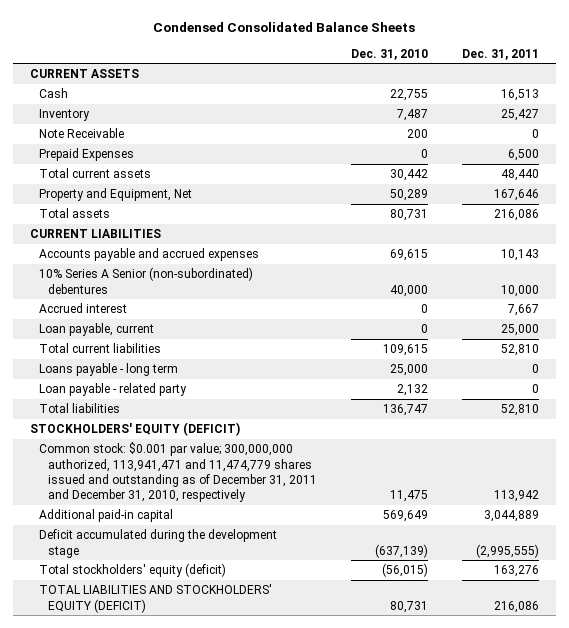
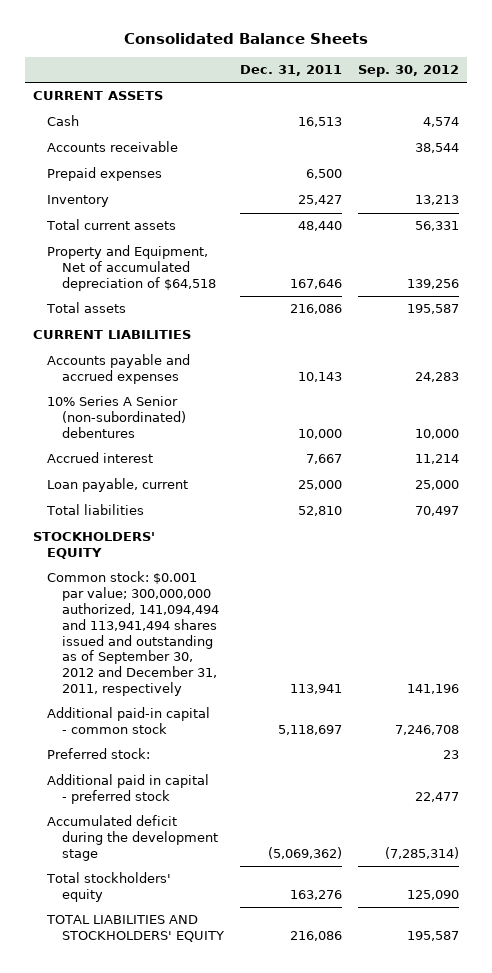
[153,21,416,32] Condensed Consolidated Balance Sheets -> [124,33,369,45] Consolidated Balance Sheets
[350,48,428,60] Dec. 31, 2010 -> none
none -> [358,65,460,78] Sep. 30, 2012
none -> [47,141,179,153] Accounts receivable
none -> [47,167,163,182] Prepaid expenses
[38,128,124,139] Note Receivable -> none
[38,148,134,162] Prepaid Expenses -> none
[38,188,192,202] Property and Equipment, Net -> [47,245,216,291] Property and Equipment, Net of accumulated depreciation of $64,518
[38,343,161,354] Total current liabilities -> none
[38,363,178,377] Loans payable - long term -> none
[38,383,187,397] Loan payable - related party -> none
[30,422,241,437] STOCKHOLDERS' EQUITY (DEFICIT) -> [32,532,155,560] STOCKHOLDERS' EQUITY
[38,442,317,503] Common stock: $0.001 par value; 300,000,000 authorized, 113,941,471 and 11,474,779 shares issued and outstanding as of December 31, 2011 and December 31, 2010, respectively -> [47,571,219,696] Common stock: $0.001 par value; 300,000,000 authorized, 141,094,494 and 113,941,494 shares issued and outstanding as of September 30, 2012 and December 31, 2011, respectively
[493,490,539,503] 113,942 -> [289,683,342,694] 113,941
[38,509,173,523] Additional paid-in capital -> [47,707,211,735] Additional paid-in capital - common stock
[483,510,539,523] 3,044,889 -> [277,725,342,736] 5,118,697
none -> [47,748,151,760] Preferred stock:
none -> [47,774,210,805] Additional paid in capital - preferred stock
[38,529,277,558] Deficit accumulated during the development stage -> [47,815,218,861] Accumulated deficit during the development stage
[475,543,539,558] (2,995,555) -> [267,846,342,859] (5,069,362)
[38,563,226,578] Total stockholders' equity (deficit) -> [46,872,172,903] Total stockholders' equity
[38,584,272,613] TOTAL LIABILITIES AND STOCKHOLDERS' EQUITY (DEFICIT) -> [46,915,224,943] TOTAL LIABILITIES AND STOCKHOLDERS' EQUITY

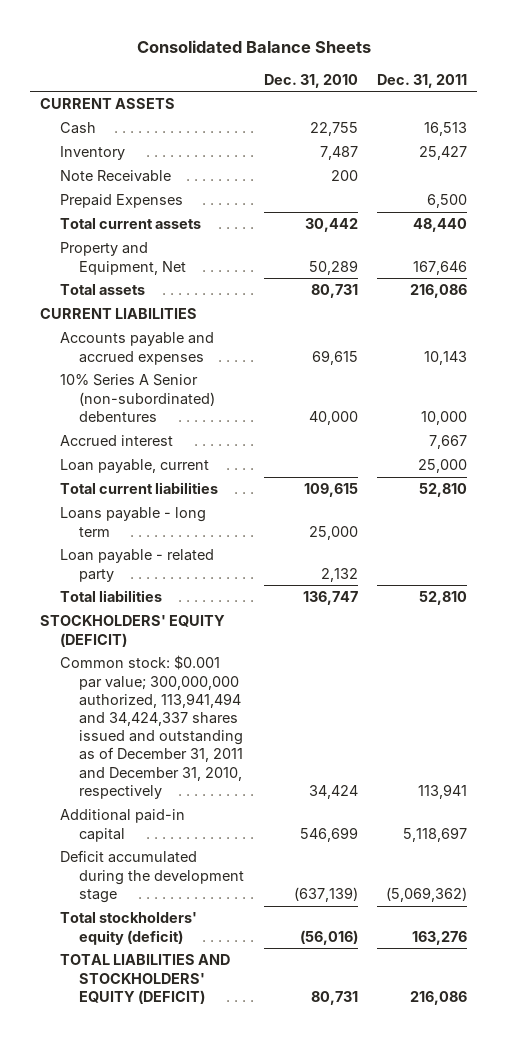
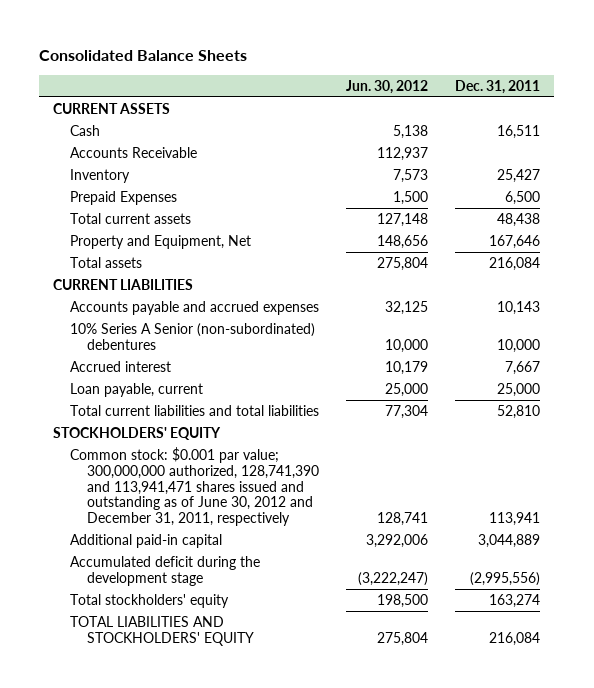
[263,73,358,88] Dec. 31, 2010 -> none
none -> [346,79,429,94] Jun. 30, 2012
[424,122,468,137] 16,513 -> [497,124,541,139] 16,511
none -> [69,146,197,158] Accounts Receivable
[59,170,171,183] Note Receivable -> none
[413,218,468,233] 48,440 -> [497,212,541,227] 48,438
[410,284,468,299] 216,086 -> [489,256,541,271] 216,084
[59,507,206,537] Loans payable - long term -> none
[59,549,214,582] Loan payable - related party -> none
[59,590,162,603] Total liabilities -> none
[59,482,218,495] Total current liabilities -> [69,404,319,416] Total current liabilities and total liabilities
[40,615,226,647] STOCKHOLDERS' EQUITY (DEFICIT) -> [53,426,222,440] STOCKHOLDERS' EQUITY
[59,655,244,799] Common stock: $0.001 par value; 300,000,000 authorized, 113,941,494 and 34,424,337 shares issued and outstanding as of December 31, 2011 and December 31, 2010, respectively -> [69,446,319,527] Common stock: $0.001 par value; 300,000,000 authorized, 128,741,390 and 113,941,471 shares issued and outstanding as of June 30, 2012 and December 31, 2011, respectively
[403,826,468,842] 5,118,697 -> [478,533,541,548] 3,044,889
[59,850,245,903] Deficit accumulated during the development stage -> [69,555,260,586] Accumulated deficit during the development stage
[386,886,468,902] (5,069,362) -> [470,571,541,586] (2,995,556)
[59,912,197,945] Total stockholders' equity (deficit) -> [69,593,229,608] Total stockholders' equity
[412,930,468,945] 163,276 -> [489,593,541,608] 163,274
[59,954,230,1004] TOTAL LIABILITIES AND STOCKHOLDERS' EQUITY (DEFICIT) -> [69,615,254,646] TOTAL LIABILITIES AND STOCKHOLDERS' EQUITY
[410,990,468,1005] 216,086 -> [489,631,541,646] 216,084

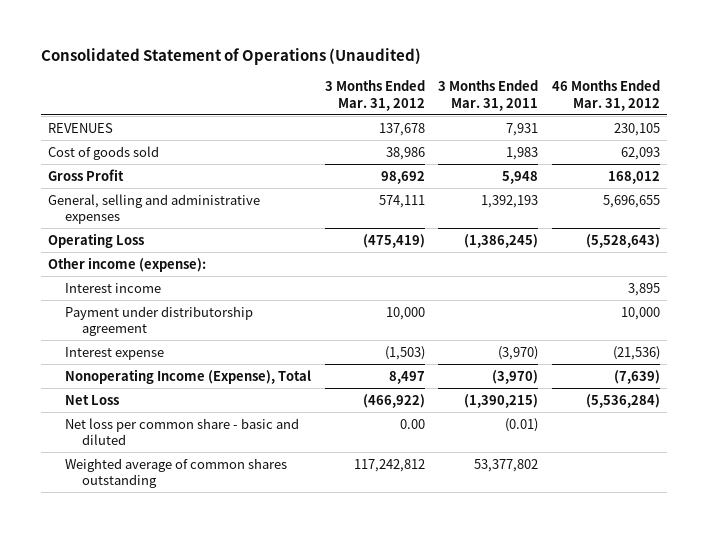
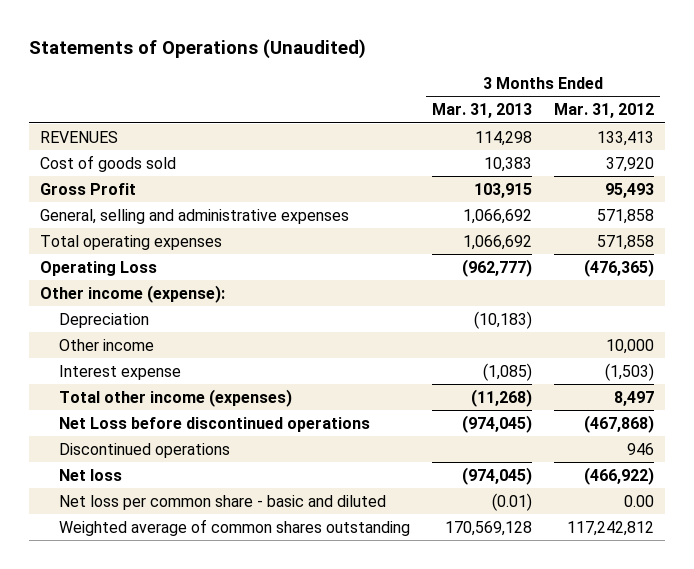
[40,48,421,66] Consolidated Statement of Operations (Unaudited) -> [29,38,367,59] Statements of Operations (Unaudited)
[438,80,539,111] 3 Months Ended Mar. 31, 2011 -> none
[551,80,660,111] 46 Months Ended Mar. 31, 2012 -> none
none -> [431,102,532,118] Mar. 31, 2013
[378,122,425,136] 137,678 -> [597,130,655,146] 133,413
[385,146,425,160] 38,986 -> [606,156,655,172] 37,920
[380,170,425,184] 98,692 -> [605,182,655,198] 95,493
[378,194,425,208] 574,111 -> [597,208,655,224] 571,858
none -> [40,234,223,250] Total operating expenses
[362,233,425,248] (475,419) -> [584,258,655,277] (476,365)
[65,282,162,293] Interest income -> none
[65,305,254,337] Payment under distributorship agreement -> none
none -> [58,312,149,328] Depreciation
none -> [58,338,154,351] Other income
[65,368,312,384] Nonoperating Income (Expense), Total -> [58,388,292,407] Total other income (expenses)
none -> [58,416,370,432] Net Loss before discontinued operations
none -> [58,442,230,458] Discontinued operations
[65,394,120,405] Net Loss -> [58,468,122,481] Net loss

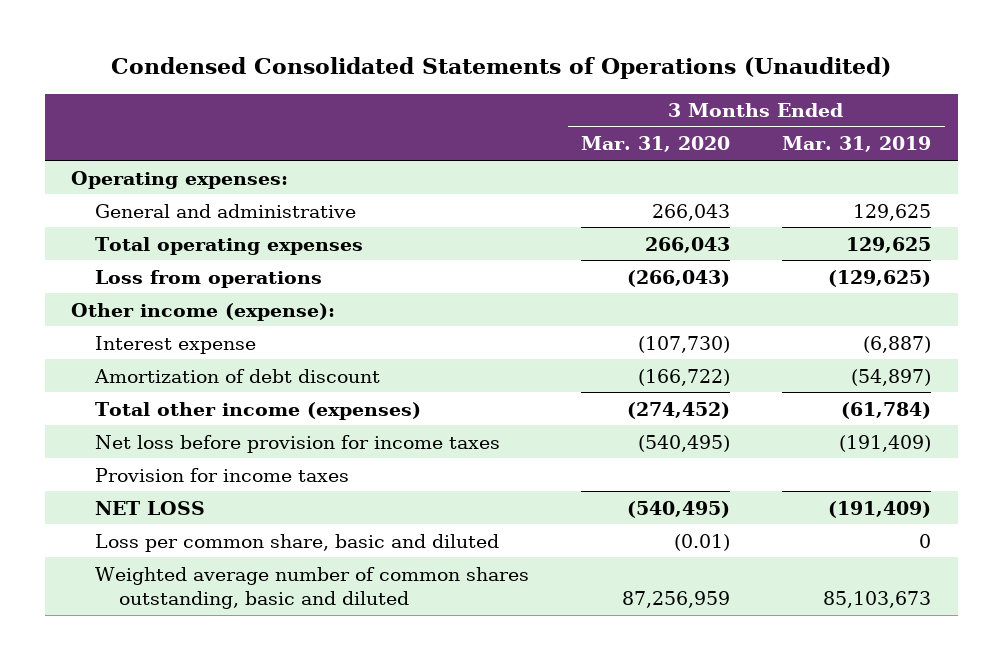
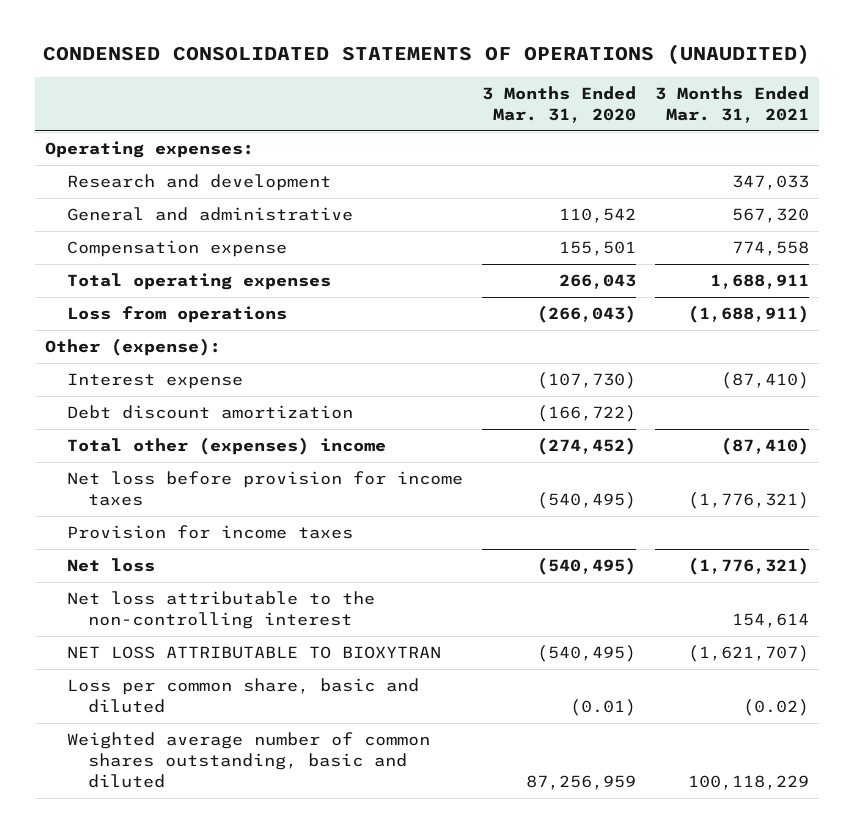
[111,57,892,80] Condensed Consolidated Statements of Operations (Unaudited) -> [43,44,811,66] CONDENSED CONSOLIDATED STATEMENTS OF OPERATIONS (UNAUDITED)
[782,136,932,153] Mar. 31, 2019 -> none
none -> [655,86,810,123] 3 Months Ended Mar. 31, 2021
none -> [66,174,331,192] Research and development
[652,203,731,221] 266,043 -> [558,208,636,224] 110,542
none -> [66,240,287,258] Compensation expense
[70,302,335,321] Other income (expense): -> [44,338,221,357] Other (expense):
[93,368,380,383] Amortization of debt discount -> [66,405,353,420] Debt discount amortization
[94,401,421,420] Total other income (expenses) -> [66,437,386,456] Total other (expenses) income
[94,500,205,515] NET LOSS -> [66,558,155,573] Net loss
none -> [66,591,375,630] Net loss attributable to the non-controlling interest
none -> [66,646,441,660] NET LOSS ATTRIBUTABLE TO BIOXYTRAN

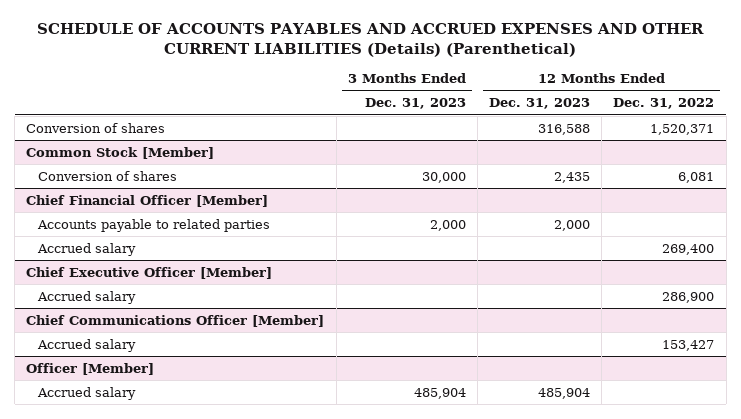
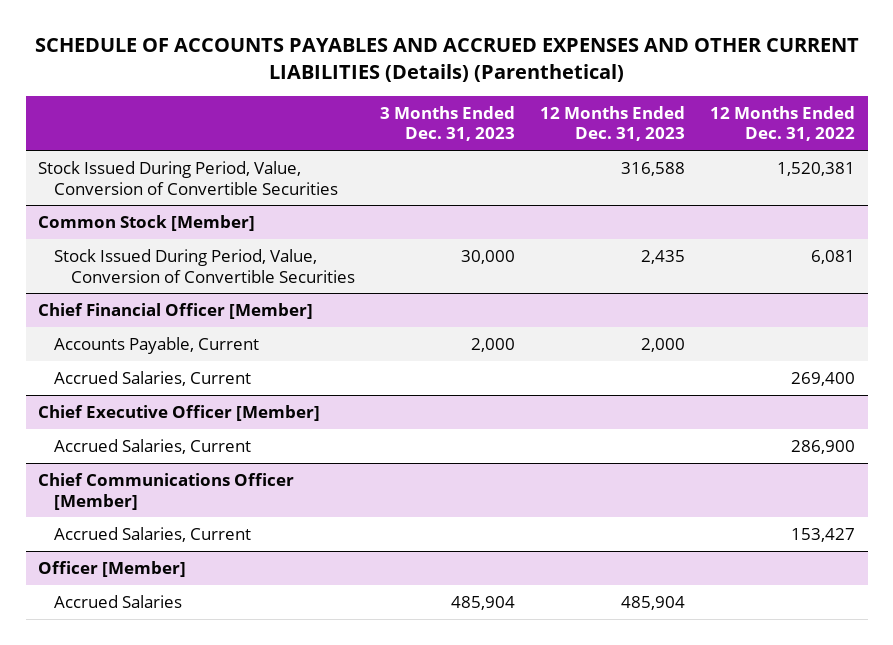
[26,122,166,133] Conversion of shares -> [38,160,339,195] Stock Issued During Period, Value, Conversion of Convertible Securities
[650,123,715,135] 1,520,371 -> [777,161,856,176] 1,520,381
[37,170,177,181] Conversion of shares -> [54,248,355,283] Stock Issued During Period, Value, Conversion of Convertible Securities
[36,218,270,232] Accounts payable to related parties -> [54,336,260,354] Accounts Payable, Current
[36,242,136,256] Accrued salary -> [54,370,252,386] Accrued Salaries, Current
[36,290,136,304] Accrued salary -> [54,438,252,454] Accrued Salaries, Current
[36,338,136,352] Accrued salary -> [54,526,252,542] Accrued Salaries, Current
[36,386,136,400] Accrued salary -> [54,594,183,608] Accrued Salaries

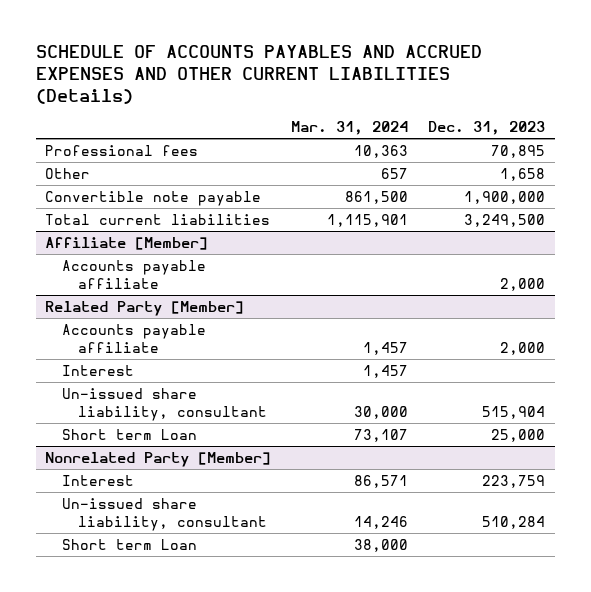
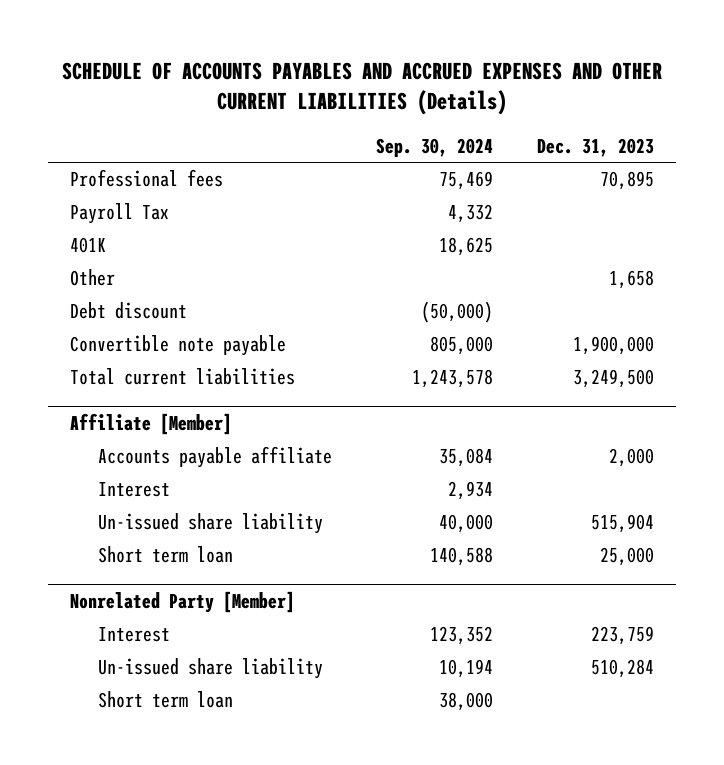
[291,121,409,136] Mar. 31, 2024 -> none
none -> [375,137,493,157] Sep. 30, 2024
none -> [69,203,169,225] Payroll Tax
none -> [69,237,106,254] 401K
none -> [69,302,187,320] Debt discount
[45,300,245,316] Related Party [Member] -> none
[61,323,206,353] Accounts payable affiliate -> none
[61,387,267,421] Un-issued share liability, consultant -> [97,513,323,535] Un-issued share liability
[61,428,197,440] Short term Loan -> [97,546,233,564] Short term loan
[61,497,267,531] Un-issued share liability, consultant -> [97,658,323,680] Un-issued share liability
[61,538,197,550] Short term Loan -> [97,691,233,709] Short term loan

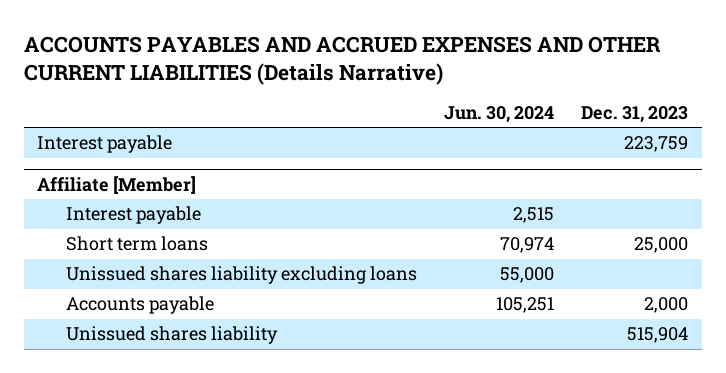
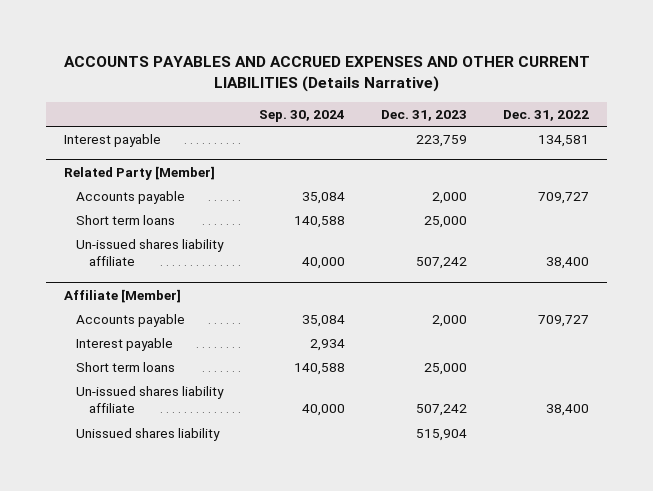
[443,106,554,124] Jun. 30, 2024 -> none
none -> [259,109,346,122] Sep. 30, 2024
none -> [503,109,590,121] Dec. 31, 2022
none -> [63,165,215,180] Related Party [Member]
none -> [76,191,186,205] Accounts payable
none -> [76,215,176,226] Short term loans
none -> [76,239,225,267] Un-issued shares liability affiliate
[65,296,214,315] Accounts payable -> [76,314,186,328] Accounts payable
[65,266,417,285] Unissued shares liability excluding loans -> none
none -> [76,386,225,414] Un-issued shares liability affiliate

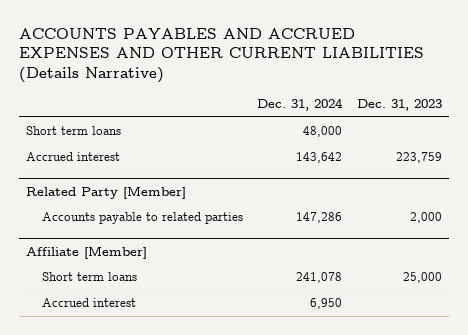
[259,109,346,122] Sep. 30, 2024 -> none
[503,109,590,121] Dec. 31, 2022 -> none
none -> [257,98,344,112] Dec. 31, 2024
none -> [26,126,122,136] Short term loans
[63,134,161,148] Interest payable -> [26,152,121,162] Accrued interest
[76,215,176,226] Short term loans -> none
[76,239,225,267] Un-issued shares liability affiliate -> none
[76,191,186,205] Accounts payable -> [41,212,243,225] Accounts payable to related parties
[76,314,186,328] Accounts payable -> none
[76,338,174,352] Interest payable -> none
[76,386,225,414] Un-issued shares liability affiliate -> none
[76,428,221,442] Unissued shares liability -> none
none -> [41,298,136,308] Accrued interest

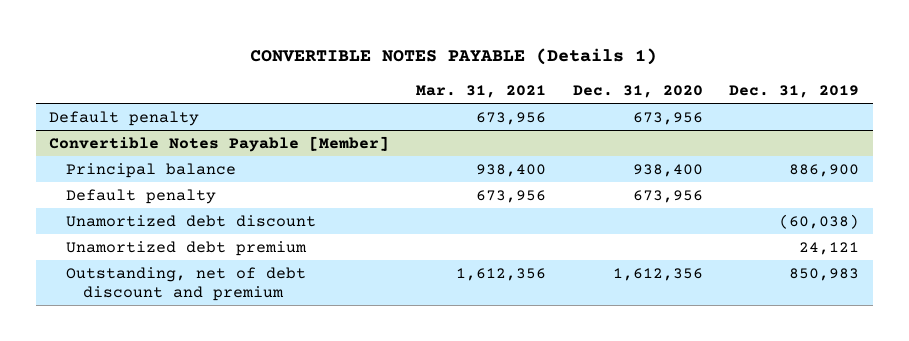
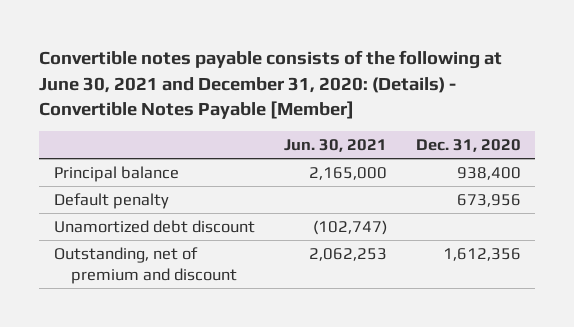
[250,48,658,66] CONVERTIBLE NOTES PAYABLE (Details 1) -> [39,50,503,119] Convertible notes payable consists of the following at June 30, 2021 and December 31, 2020: (Details) - Convertible Notes Payable [Member]
[416,85,547,99] Mar. 31, 2021 -> none
[729,85,860,99] Dec. 31, 2019 -> none
none -> [283,139,387,153] Jun. 30, 2021
[49,110,200,126] Default penalty -> none
[49,135,390,152] Convertible Notes Payable [Member] -> none
[66,240,308,256] Unamortized debt premium -> none
[66,266,307,301] Outstanding, net of debt discount and premium -> [53,246,237,284] Outstanding, net of premium and discount

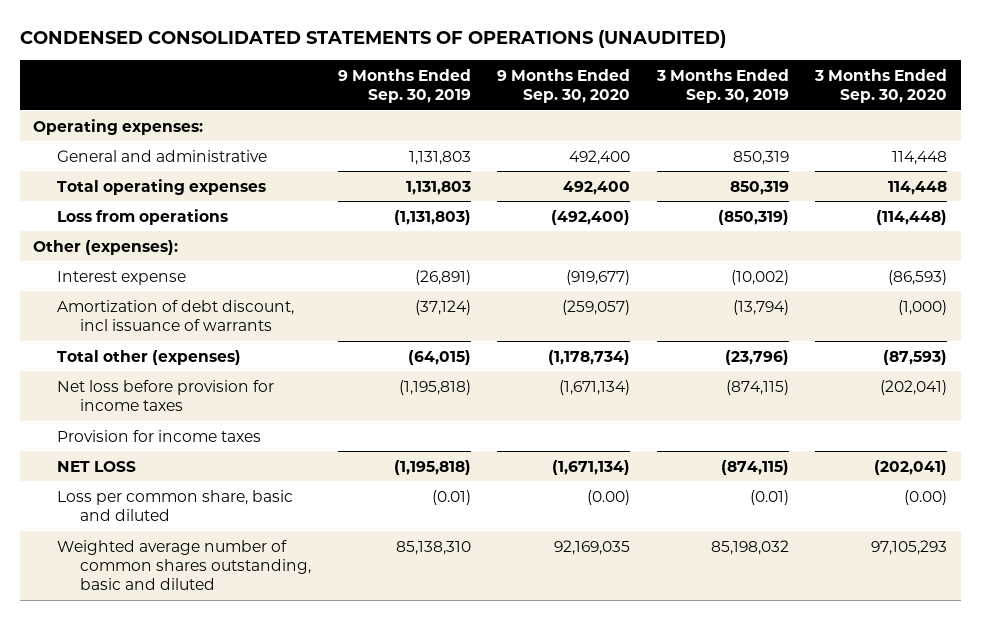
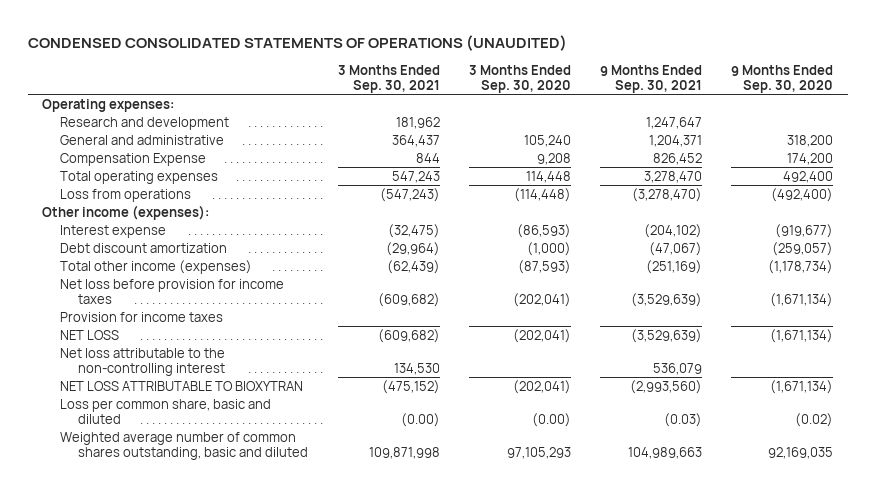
[337,68,471,103] 9 Months Ended Sep. 30, 2019 -> none
[655,68,789,103] 3 Months Ended Sep. 30, 2019 -> none
none -> [337,64,440,93] 3 Months Ended Sep. 30, 2021
none -> [600,64,703,93] 9 Months Ended Sep. 30, 2021
none -> [60,116,230,130] Research and development
[569,149,631,165] 492,400 -> [787,134,834,147] 318,200
[892,150,948,165] 114,448 -> [523,134,571,147] 105,240
none -> [60,152,207,166] Compensation Expense
[33,239,179,255] Other (expenses): -> [42,204,210,220] Other income (expenses):
[56,299,294,331] Amortization of debt discount, incl issuance of warrants -> [60,242,228,253] Debt discount amortization
[56,349,241,365] Total other (expenses) -> [60,259,253,274] Total other income (expenses)
none -> [60,347,226,377] Net loss attributable to the non-controlling interest
none -> [60,380,304,391] NET LOSS ATTRIBUTABLE TO BIOXYTRAN
[587,489,631,505] (0.00) -> [795,413,834,428] (0.02)

